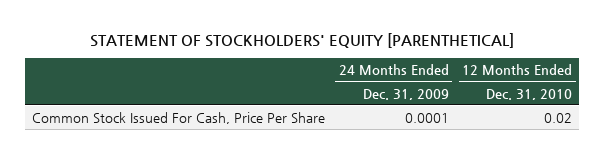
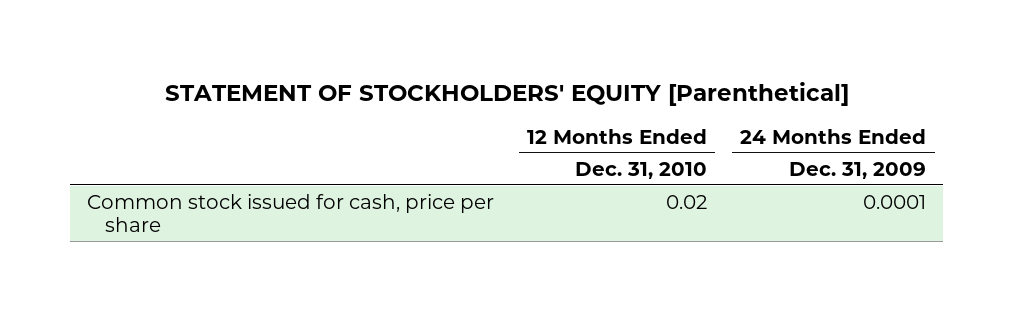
[90,33,515,49] STATEMENT OF STOCKHOLDERS' EQUITY [PARENTHETICAL] -> [164,82,849,107] STATEMENT OF STOCKHOLDERS' EQUITY [Parenthetical]
[31,112,325,125] Common Stock Issued For Cash, Price Per Share -> [86,193,494,233] Common stock issued for cash, price per share

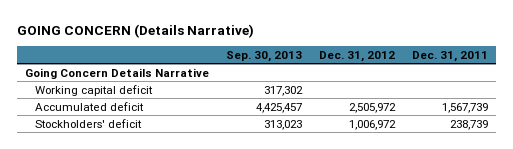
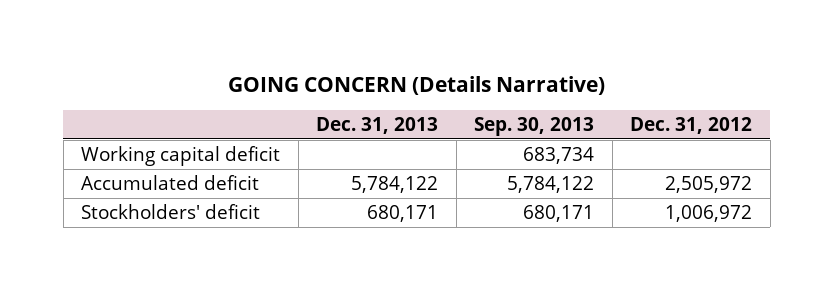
[411,51,488,63] Dec. 31, 2011 -> none
none -> [316,116,439,134] Dec. 31, 2013
[25,67,210,79] Going Concern Details Narrative -> none
[264,85,304,96] 317,302 -> [523,146,595,164] 683,734
[256,102,303,113] 4,425,457 -> [507,175,595,193] 5,784,122
[264,119,303,130] 313,023 -> [523,204,595,222] 680,171

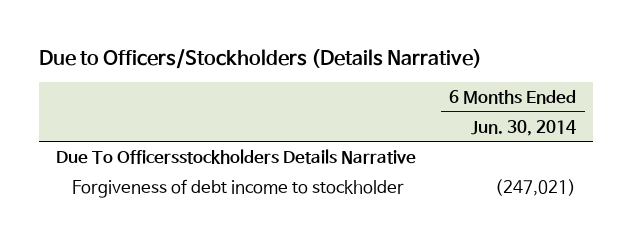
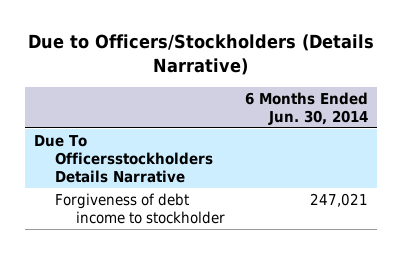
[495,179,577,197] (247,021) -> [309,193,368,208] 247,021

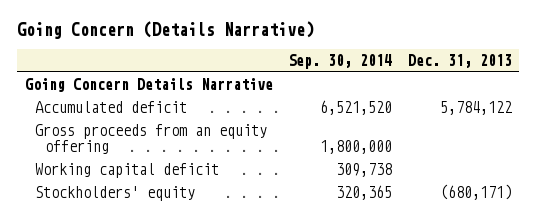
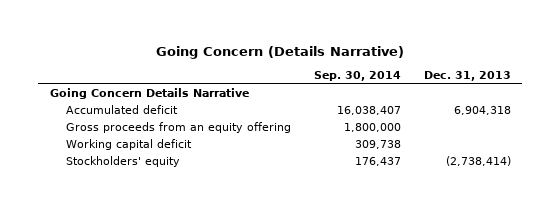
[320,100,393,116] 6,521,520 -> [336,106,401,116] 16,038,407
[439,101,512,116] 5,784,122 -> [453,106,511,116] 6,904,318
[336,185,393,201] 320,365 -> [354,157,401,167] 176,437
[439,184,512,201] (680,171) -> [445,156,511,167] (2,738,414)

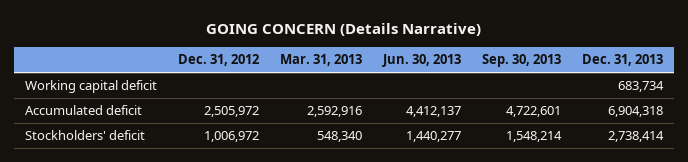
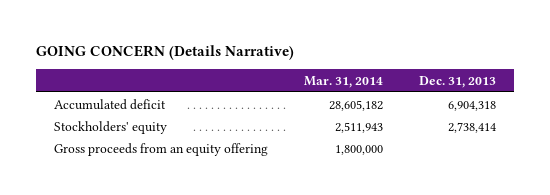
[177,54,259,67] Dec. 31, 2012 -> none
[279,54,362,67] Mar. 31, 2013 -> none
[382,54,462,68] Jun. 30, 2013 -> none
[482,54,562,68] Sep. 30, 2013 -> none
none -> [303,75,383,88] Mar. 31, 2014
[24,80,157,94] Working capital deficit -> none
[24,130,145,141] Stockholders' deficit -> [53,120,167,134] Stockholders' equity
none -> [53,142,268,156] Gross proceeds from an equity offering

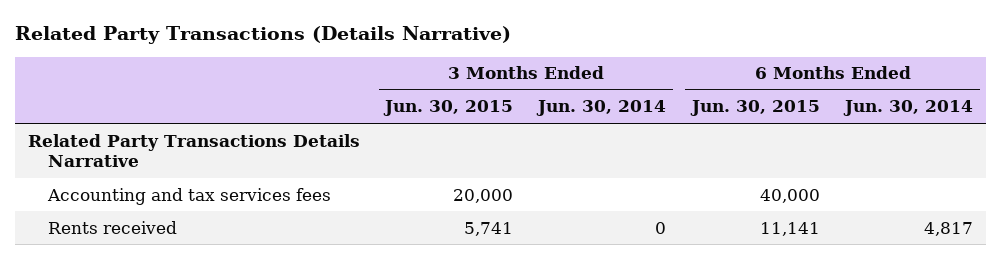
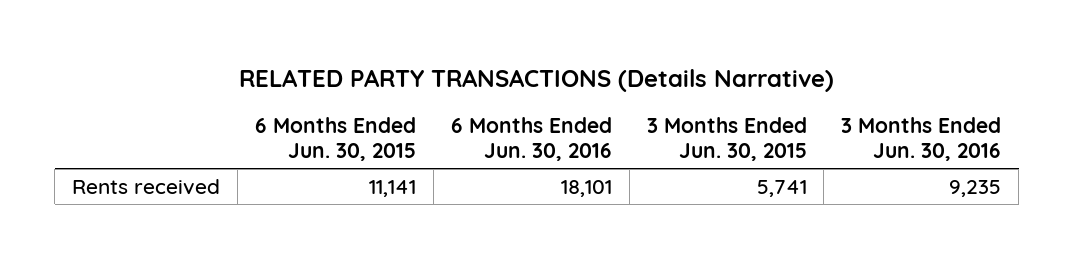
[14,26,511,45] Related Party Transactions (Details Narrative) -> [238,69,834,93] RELATED PARTY TRANSACTIONS (Details Narrative)
[536,100,667,117] Jun. 30, 2014 -> none
[843,100,974,117] Jun. 30, 2014 -> none
none -> [450,116,612,162] 6 Months Ended Jun. 30, 2016
none -> [841,116,1002,162] 3 Months Ended Jun. 30, 2016
[27,133,360,168] Related Party Transactions Details Narrative -> none
[46,187,331,205] Accounting and tax services fees -> none

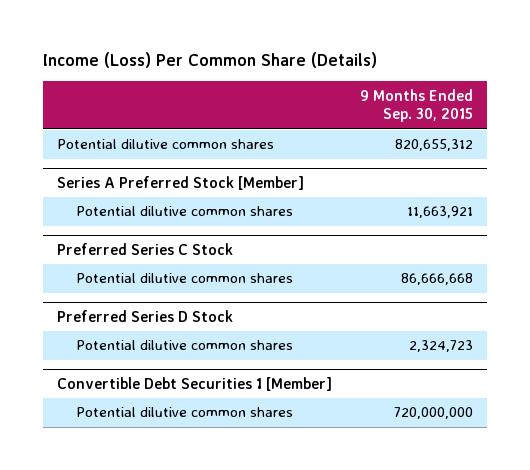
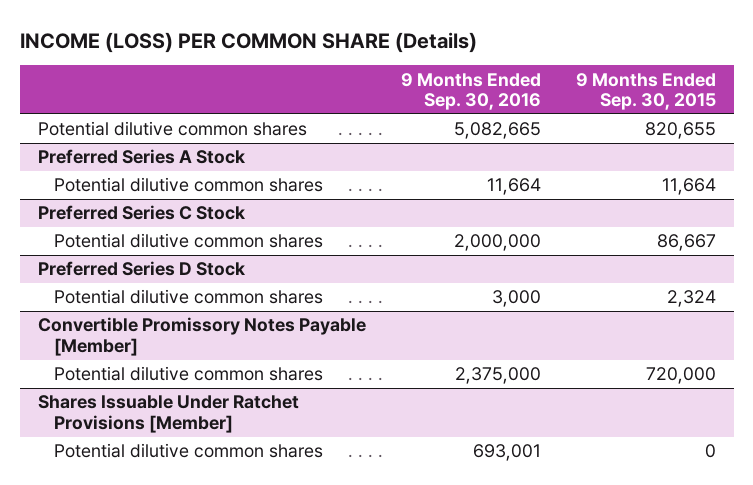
[43,52,378,69] Income (Loss) Per Common Share (Details) -> [19,31,477,53] INCOME (LOSS) PER COMMON SHARE (Details)
none -> [400,72,541,111] 9 Months Ended Sep. 30, 2016
[395,139,474,152] 820,655,312 -> [644,122,716,140] 820,655
[57,175,305,190] Series A Preferred Stock [Member] -> [37,149,246,165] Preferred Series A Stock
[407,206,474,219] 11,663,921 -> [661,178,716,196] 11,664
[401,273,474,286] 86,666,668 -> [656,234,716,252] 86,667
[409,340,474,353] 2,324,723 -> [666,290,716,308] 2,324
[57,376,333,391] Convertible Debt Securities 1 [Member] -> [37,317,366,357] Convertible Promissory Notes Payable [Member]
[394,407,474,420] 720,000,000 -> [645,367,716,385] 720,000
none -> [37,395,299,434] Shares Issuable Under Ratchet Provisions [Member]
none -> [54,443,324,459] Potential dilutive common shares

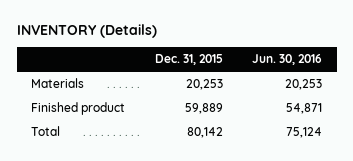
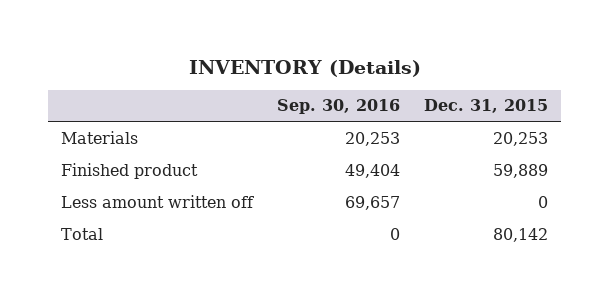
[252,54,323,66] Jun. 30, 2016 -> none
none -> [277,99,401,115] Sep. 30, 2016
none -> [60,194,254,208] Less amount written off

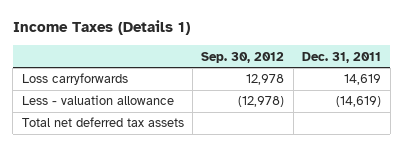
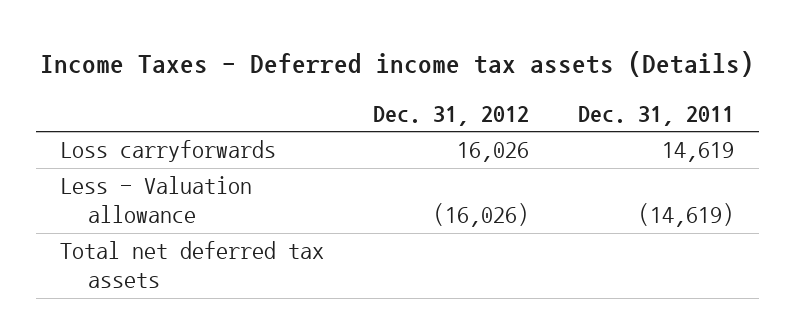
[12,20,190,36] Income Taxes (Details 1) -> [40,50,755,77] Income Taxes - Deferred income tax assets (Details)
[201,51,285,63] Sep. 30, 2012 -> none
none -> [373,105,530,126] Dec. 31, 2012
[21,95,174,106] Less - valuation allowance -> [60,176,253,224] Less - Valuation allowance

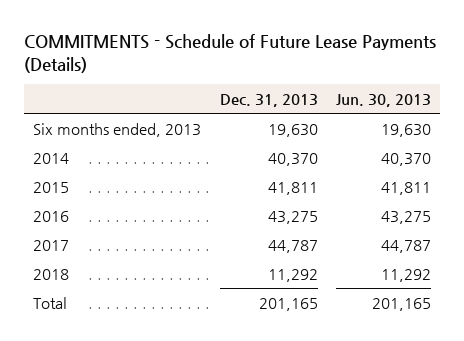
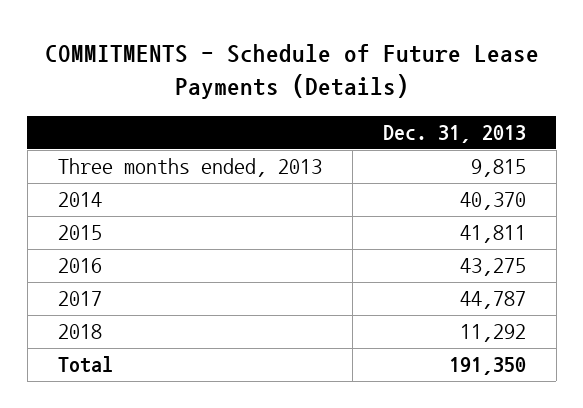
[336,93,432,107] Jun. 30, 2013 -> none
[33,122,202,137] Six months ended, 2013 -> [57,158,322,178] Three months ended, 2013
[267,123,318,137] 19,630 -> [470,159,526,178] 9,815
[258,297,318,311] 201,165 -> [448,357,526,376] 191,350

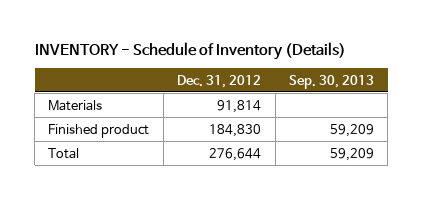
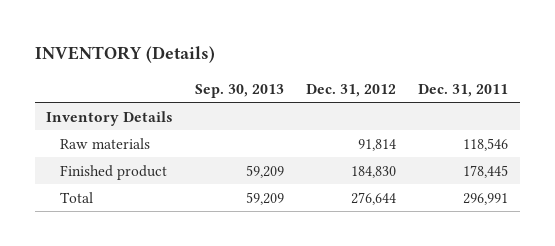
[34,41,346,60] INVENTORY - Schedule of Inventory (Details) -> [35,46,216,64] INVENTORY (Details)
none -> [418,83,509,97] Dec. 31, 2011
none -> [46,110,174,126] Inventory Details
[48,99,103,111] Materials -> [60,137,151,149] Raw materials

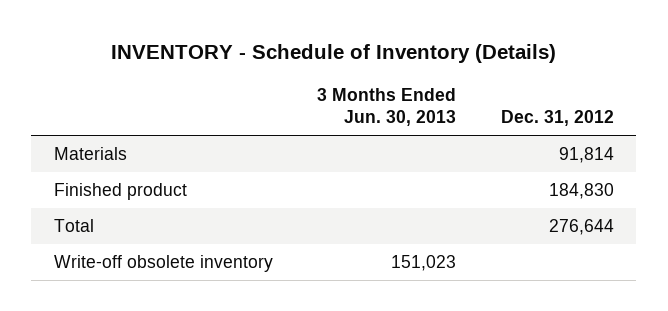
[35,46,216,64] INVENTORY (Details) -> [110,43,556,63] INVENTORY - Schedule of Inventory (Details)
[195,83,285,98] Sep. 30, 2013 -> none
[418,83,509,97] Dec. 31, 2011 -> none
none -> [317,87,457,127] 3 Months Ended Jun. 30, 2013
[46,110,174,126] Inventory Details -> none
[60,137,151,149] Raw materials -> [53,147,127,161] Materials
none -> [53,255,273,273] Write-off obsolete inventory

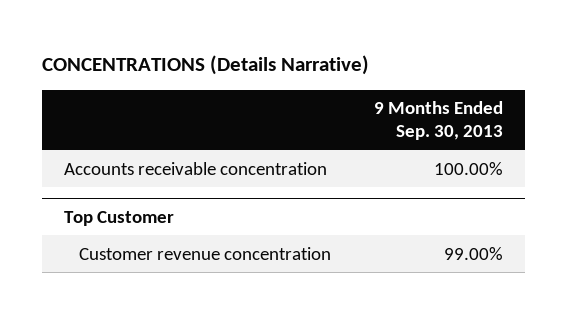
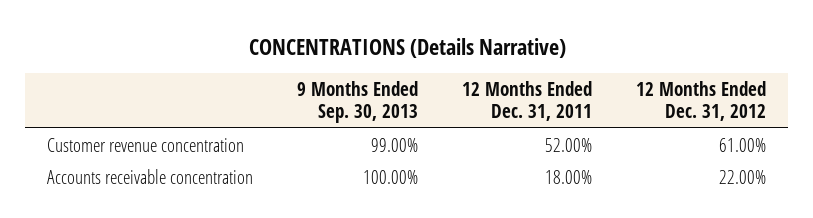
none -> [462,81,593,122] 12 Months Ended Dec. 31, 2011
none -> [635,81,766,122] 12 Months Ended Dec. 31, 2012
[64,210,175,226] Top Customer -> none
[64,161,328,175] Accounts receivable concentration -> [47,168,254,184] Accounts receivable concentration

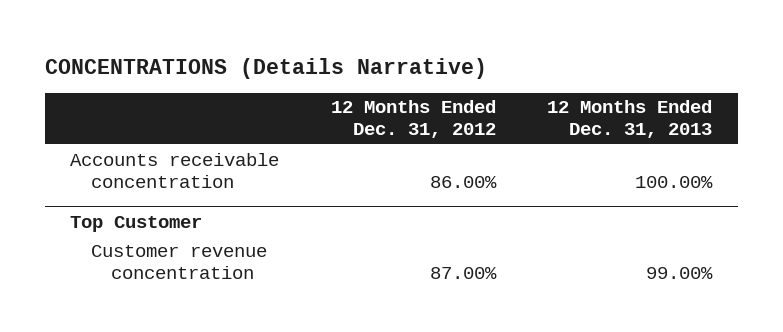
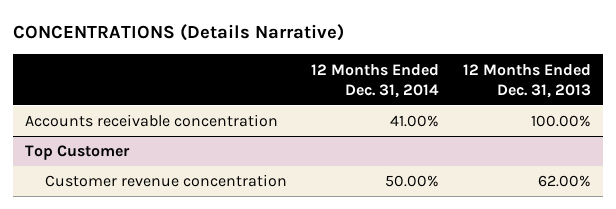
[330,100,496,139] 12 Months Ended Dec. 31, 2012 -> none
none -> [311,63,440,98] 12 Months Ended Dec. 31, 2014
[646,266,714,279] 99.00% -> [538,175,592,188] 62.00%

